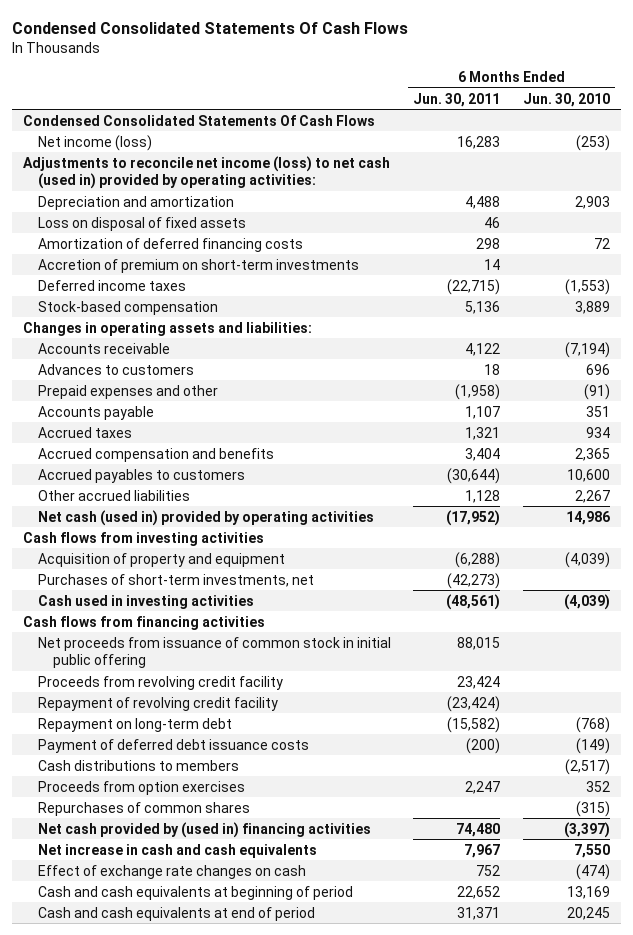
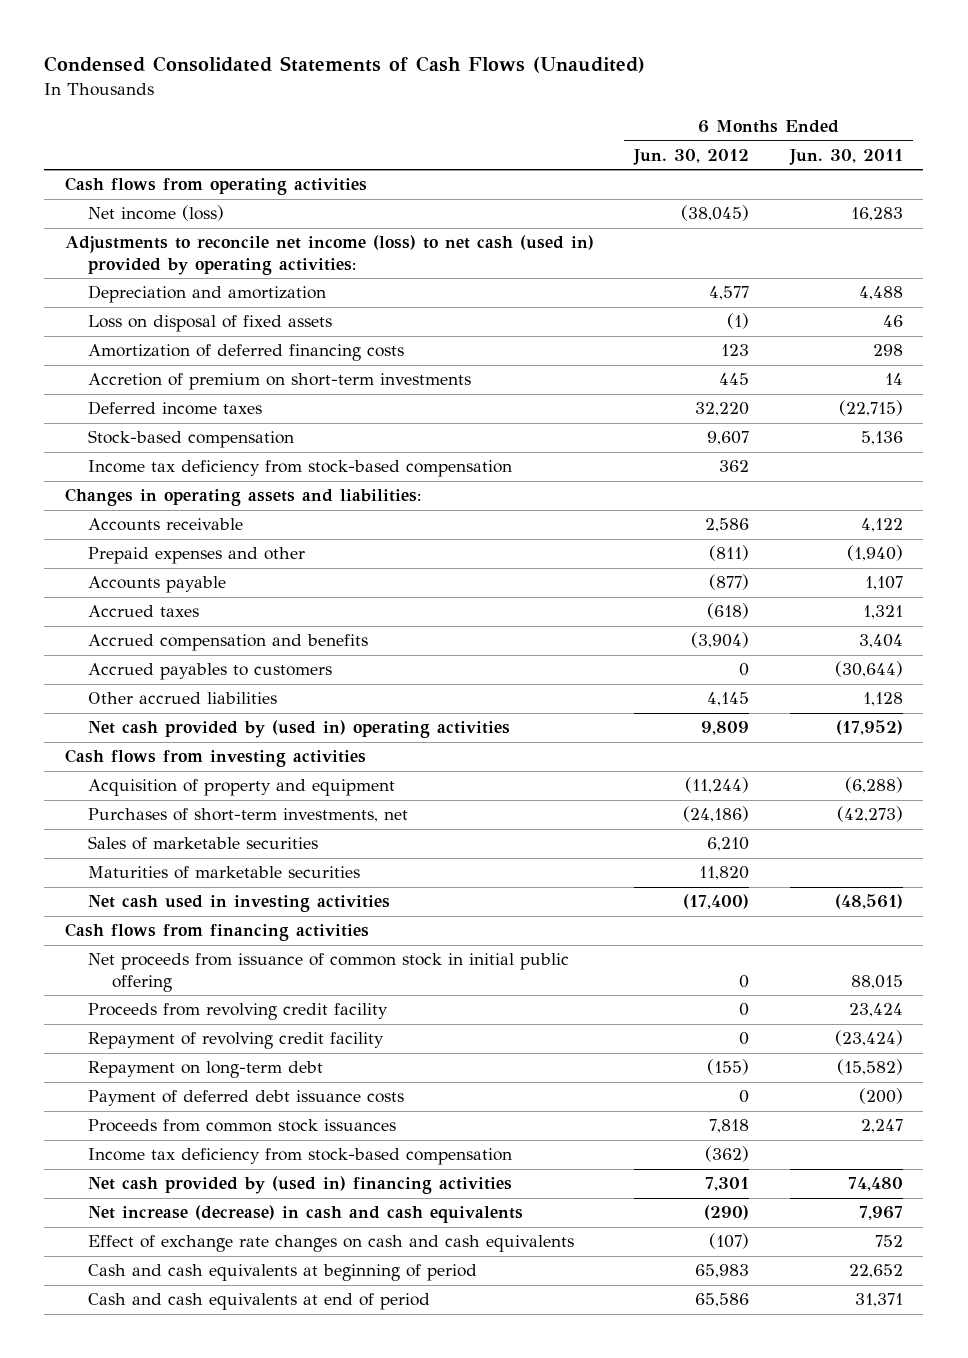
[11,21,408,34] Condensed Consolidated Statements Of Cash Flows -> [44,56,646,74] Condensed Consolidated Statements of Cash Flows (Unaudited)
[522,92,610,107] Jun. 30, 2010 -> none
none -> [633,149,750,166] Jun. 30, 2012
[23,114,376,126] Condensed Consolidated Statements Of Cash Flows -> none
none -> [64,177,367,196] Cash flows from operating activities
none -> [88,460,513,478] Income tax deficiency from stock-based compensation
[37,363,194,375] Advances to customers -> none
[455,383,501,400] (1,958) -> [847,545,904,562] (1,940)
[37,509,374,526] Net cash (used in) provided by operating activities -> [88,720,511,739] Net cash provided by (used in) operating activities
none -> [88,836,319,851] Sales of marketable securities
none -> [88,866,361,880] Maturities of marketable securities
[37,594,254,609] Cash used in investing activities -> [88,895,391,913] Net cash used in investing activities
[37,759,239,771] Cash distributions to members -> none
[37,801,250,816] Repurchases of common shares -> none
[37,780,245,795] Proceeds from option exercises -> [88,1119,397,1133] Proceeds from common stock issuances
none -> [88,1148,513,1166] Income tax deficiency from stock-based compensation
[37,843,317,858] Net increase in cash and cash equivalents -> [88,1205,524,1224] Net increase (decrease) in cash and cash equivalents
[37,864,306,879] Effect of exchange rate changes on cash -> [88,1235,575,1253] Effect of exchange rate changes on cash and cash equivalents

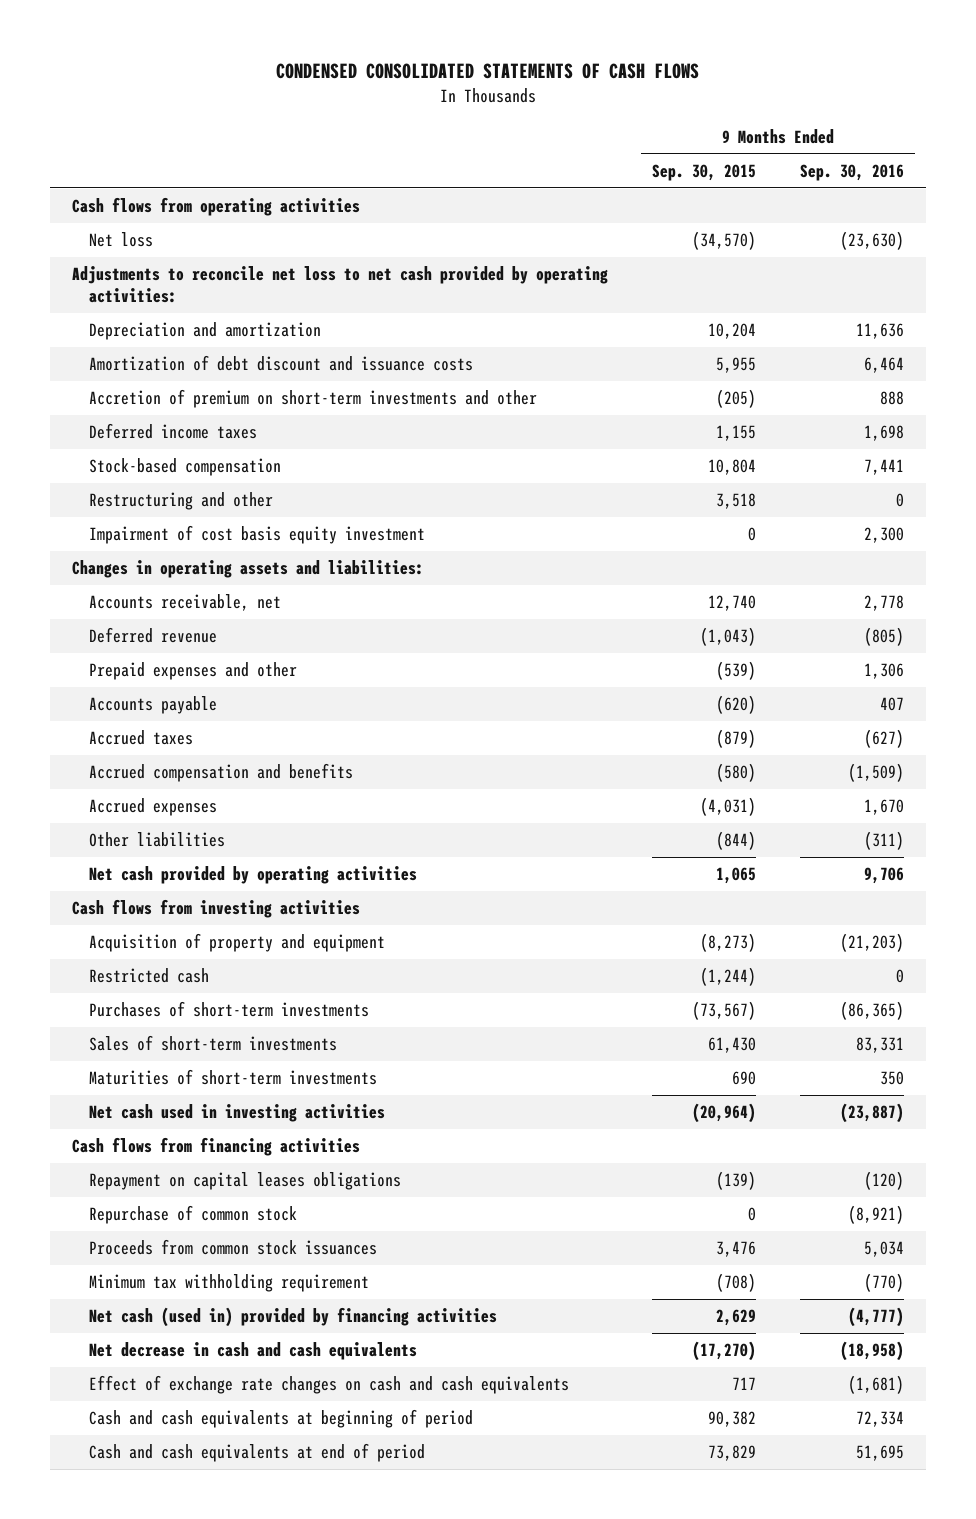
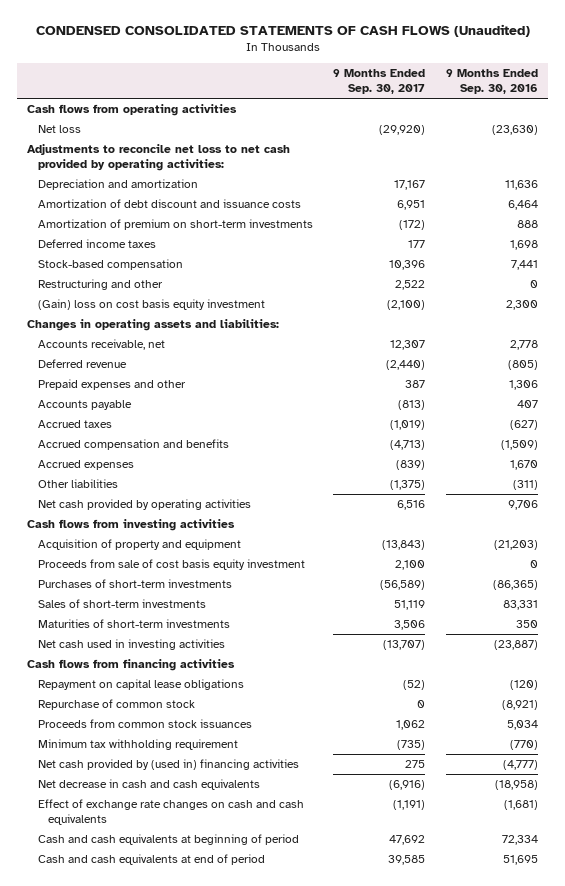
[276,62,700,79] CONDENSED CONSOLIDATED STATEMENTS OF CASH FLOWS -> [35,24,530,38] CONDENSED CONSOLIDATED STATEMENTS OF CASH FLOWS (Unaudited)
[652,163,757,181] Sep. 30, 2015 -> none
none -> [333,69,426,95] 9 Months Ended Sep. 30, 2017
[88,389,537,409] Accretion of premium on short-term investments and other -> [37,219,313,231] Amortization of premium on short-term investments
[88,525,425,545] Impairment of cost basis equity investment -> none
none -> [37,299,265,311] (Gain) loss on cost basis equity investment
[88,968,209,984] Restricted cash -> none
none -> [37,559,305,571] Proceeds from sale of cost basis equity investment
[88,1172,401,1191] Repayment on capital leases obligations -> [37,679,244,691] Repayment on capital lease obligations
[88,1307,497,1328] Net cash (used in) provided by financing activities -> [37,759,299,771] Net cash provided by (used in) financing activities

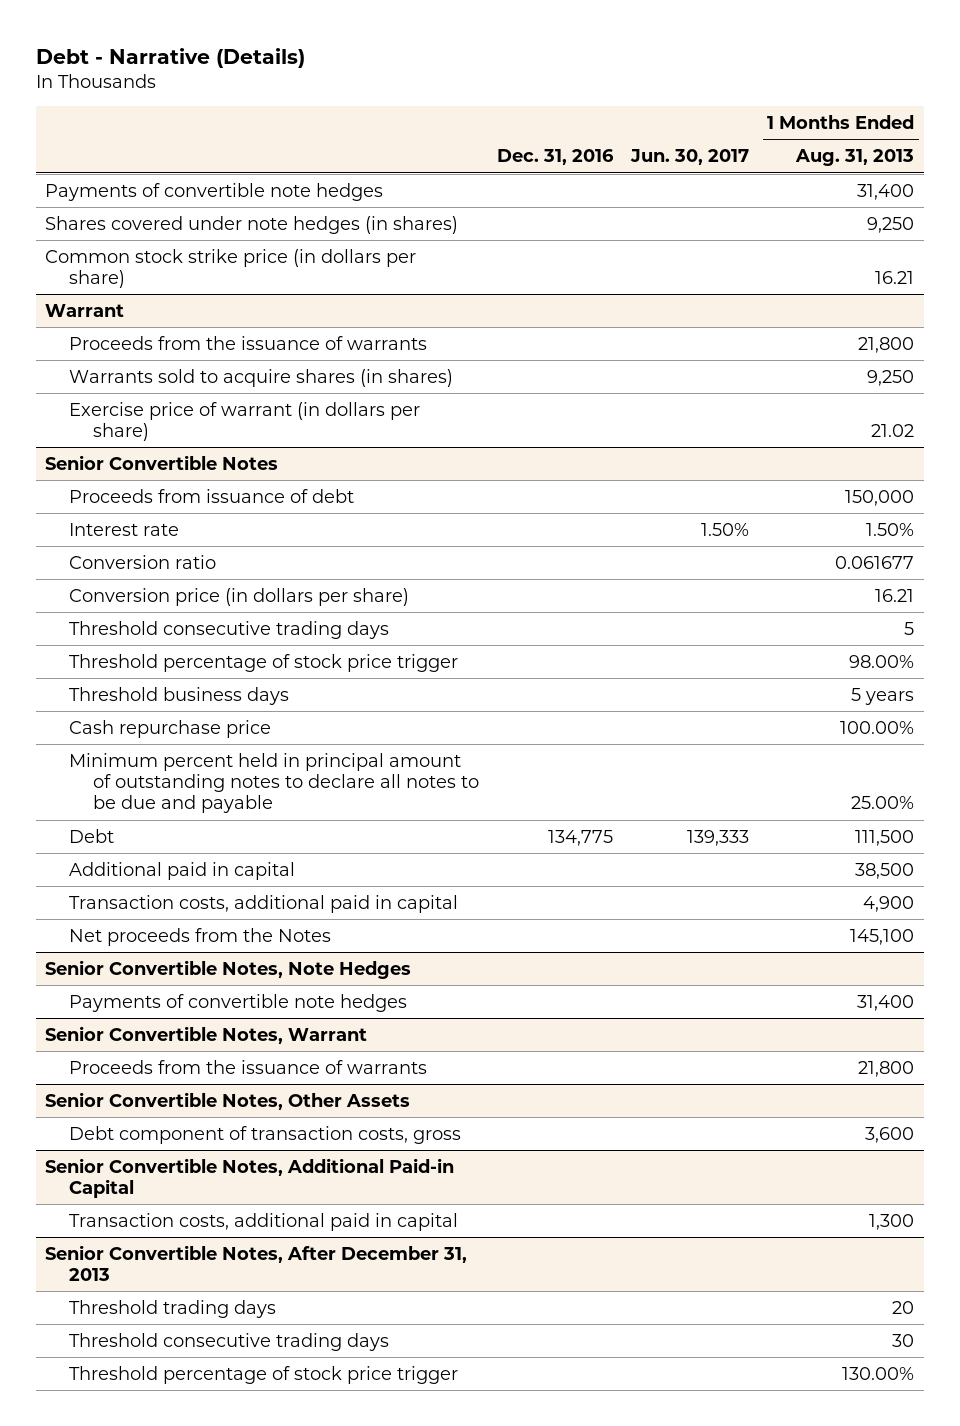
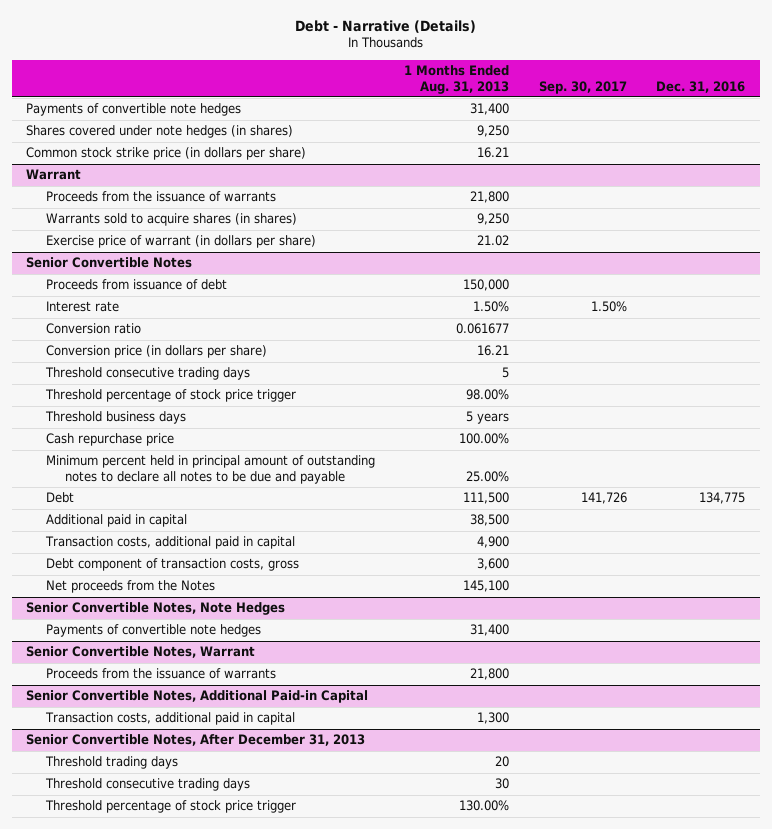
[630,149,750,166] Jun. 30, 2017 -> none
none -> [538,80,627,94] Sep. 30, 2017
none -> [45,558,299,572] Debt component of transaction costs, gross
[45,1091,411,1110] Senior Convertible Notes, Other Assets -> none
[68,1125,461,1144] Debt component of transaction costs, gross -> none

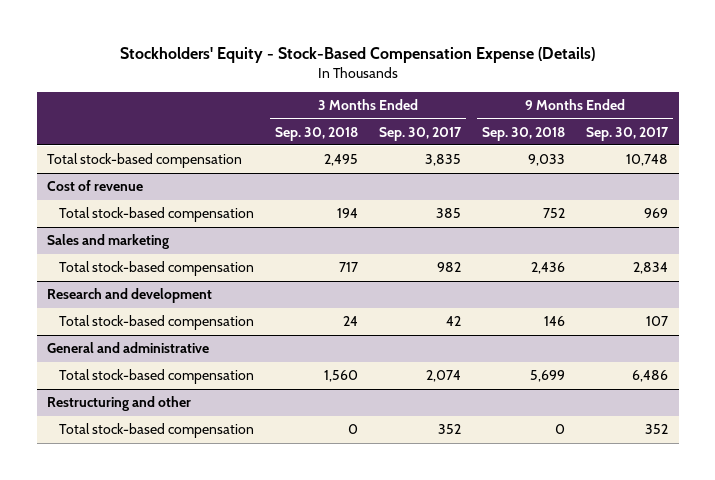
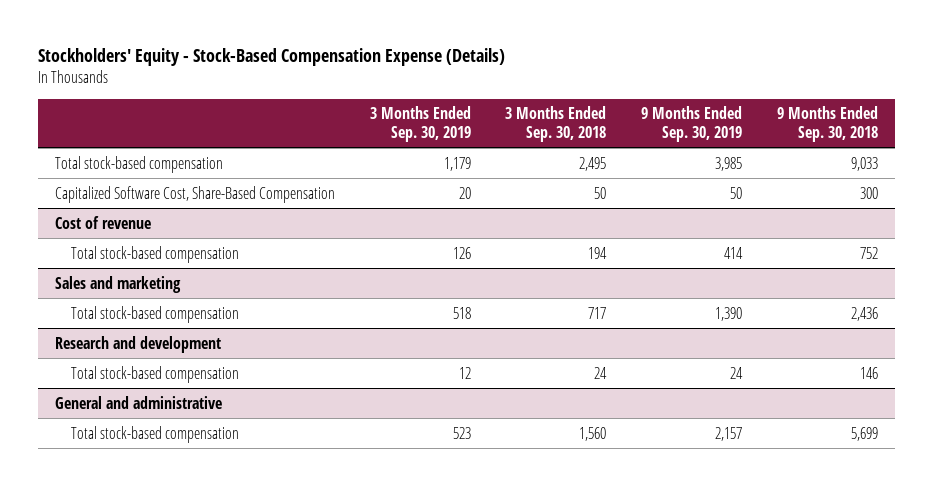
[378,126,462,141] Sep. 30, 2017 -> none
[586,126,670,141] Sep. 30, 2017 -> none
none -> [369,106,471,142] 3 Months Ended Sep. 30, 2019
none -> [641,106,743,142] 9 Months Ended Sep. 30, 2019
none -> [55,185,336,203] Capitalized Software Cost, Share-Based Compensation
[47,396,192,412] Restructuring and other -> none
[58,423,254,439] Total stock-based compensation -> none

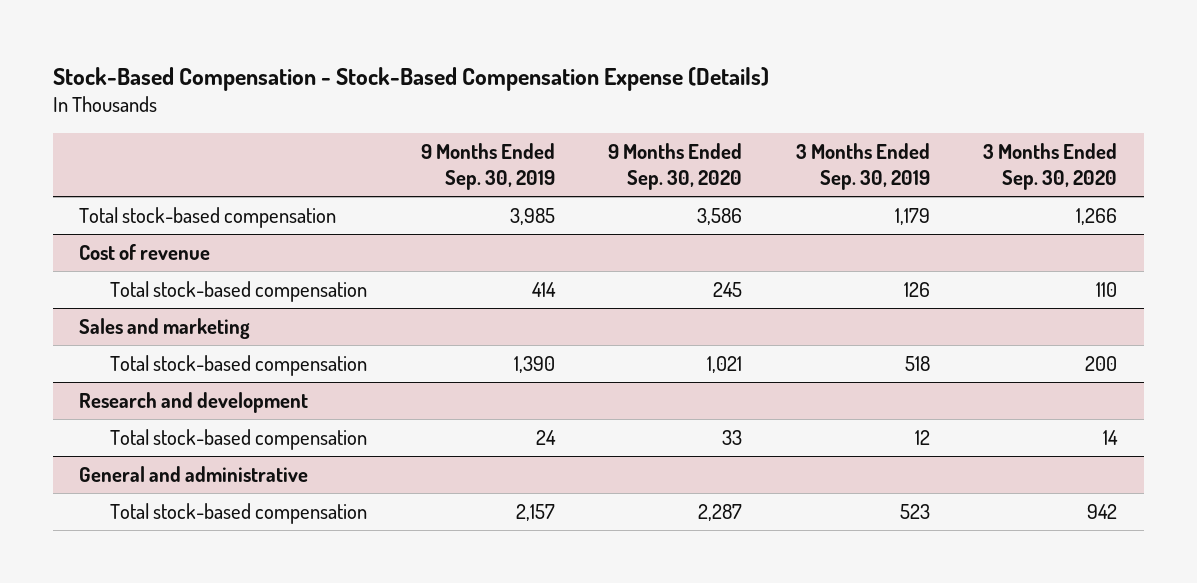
[37,47,505,66] Stockholders' Equity - Stock-Based Compensation Expense (Details) -> [52,66,769,91] Stock-Based Compensation - Stock-Based Compensation Expense (Details)
[505,106,607,142] 3 Months Ended Sep. 30, 2018 -> none
[776,106,878,142] 9 Months Ended Sep. 30, 2018 -> none
none -> [608,142,743,191] 9 Months Ended Sep. 30, 2020
none -> [983,142,1118,191] 3 Months Ended Sep. 30, 2020
[55,185,336,203] Capitalized Software Cost, Share-Based Compensation -> none

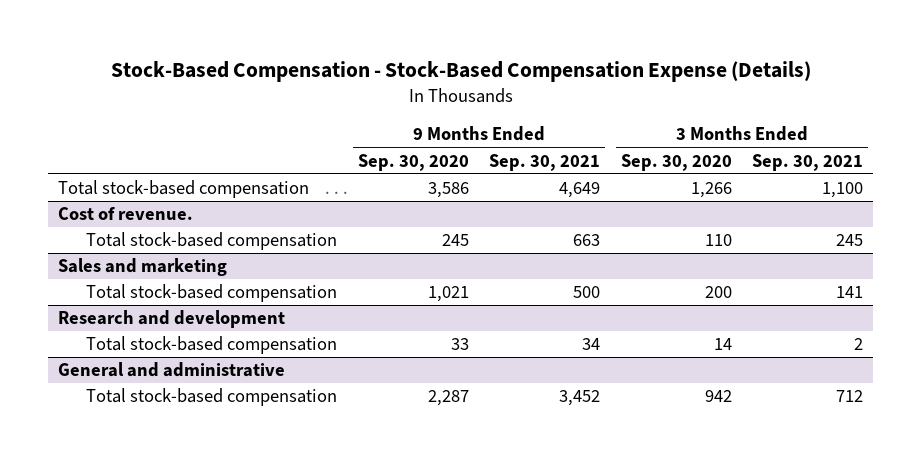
[420,142,555,191] 9 Months Ended Sep. 30, 2019 -> none
[795,142,930,191] 3 Months Ended Sep. 30, 2019 -> none
none -> [489,153,601,171] Sep. 30, 2021
none -> [752,153,864,171] Sep. 30, 2021
[79,243,211,260] Cost of revenue -> [58,207,194,221] Cost of revenue.

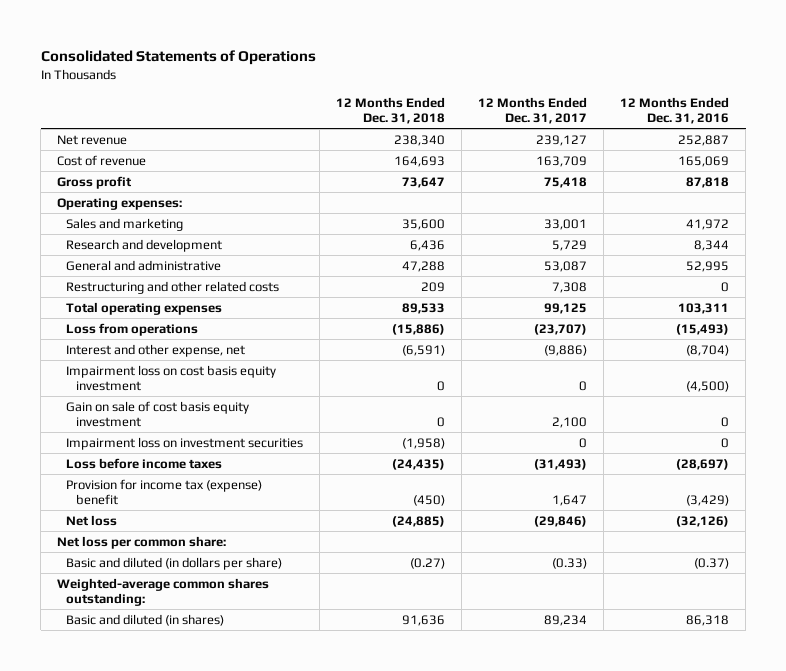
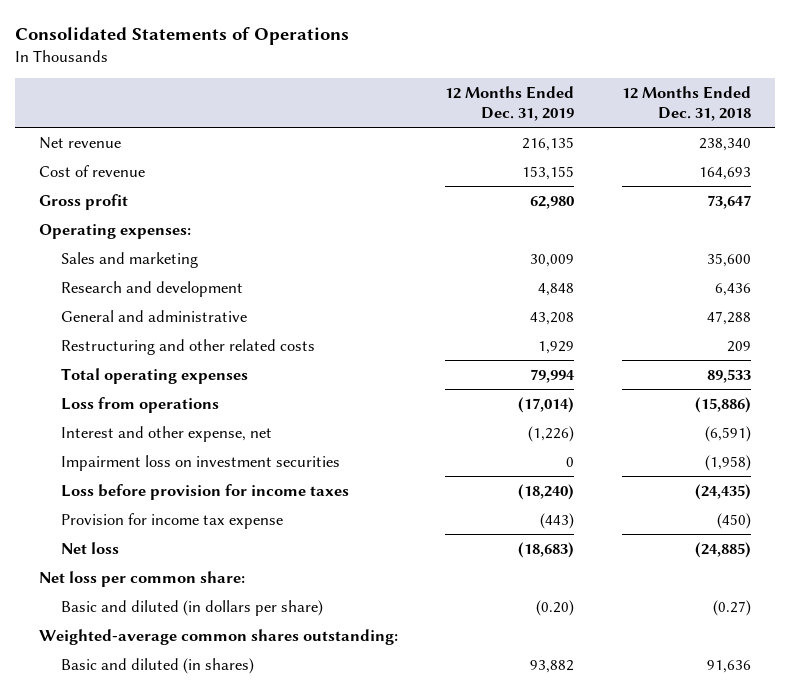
[478,96,588,125] 12 Months Ended Dec. 31, 2017 -> none
[620,96,730,125] 12 Months Ended Dec. 31, 2016 -> none
none -> [445,85,575,122] 12 Months Ended Dec. 31, 2019
[66,364,277,392] Impairment loss on cost basis equity investment -> none
[66,400,250,428] Gain on sale of cost basis equity investment -> none
[66,457,223,469] Loss before income taxes -> [61,483,350,500] Loss before provision for income taxes
[66,478,263,506] Provision for income tax (expense) benefit -> [61,512,284,529] Provision for income tax expense

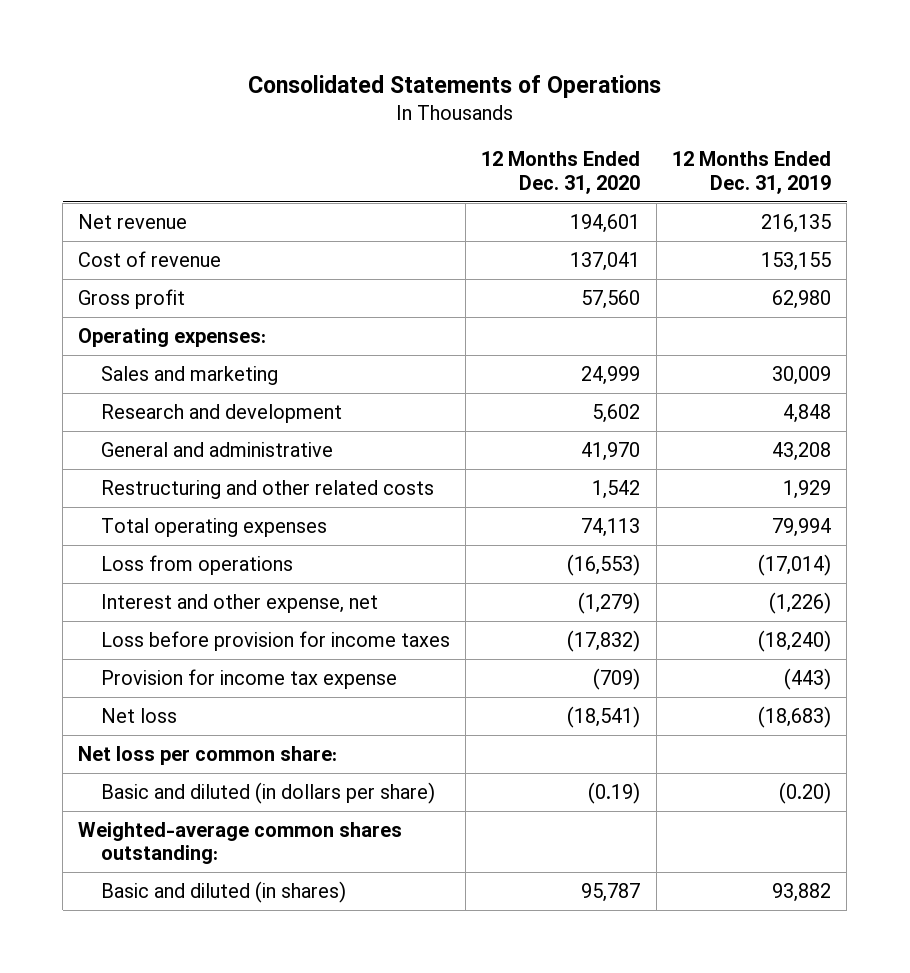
[621,85,751,122] 12 Months Ended Dec. 31, 2018 -> none
none -> [481,151,641,194] 12 Months Ended Dec. 31, 2020
[61,454,341,471] Impairment loss on investment securities -> none

